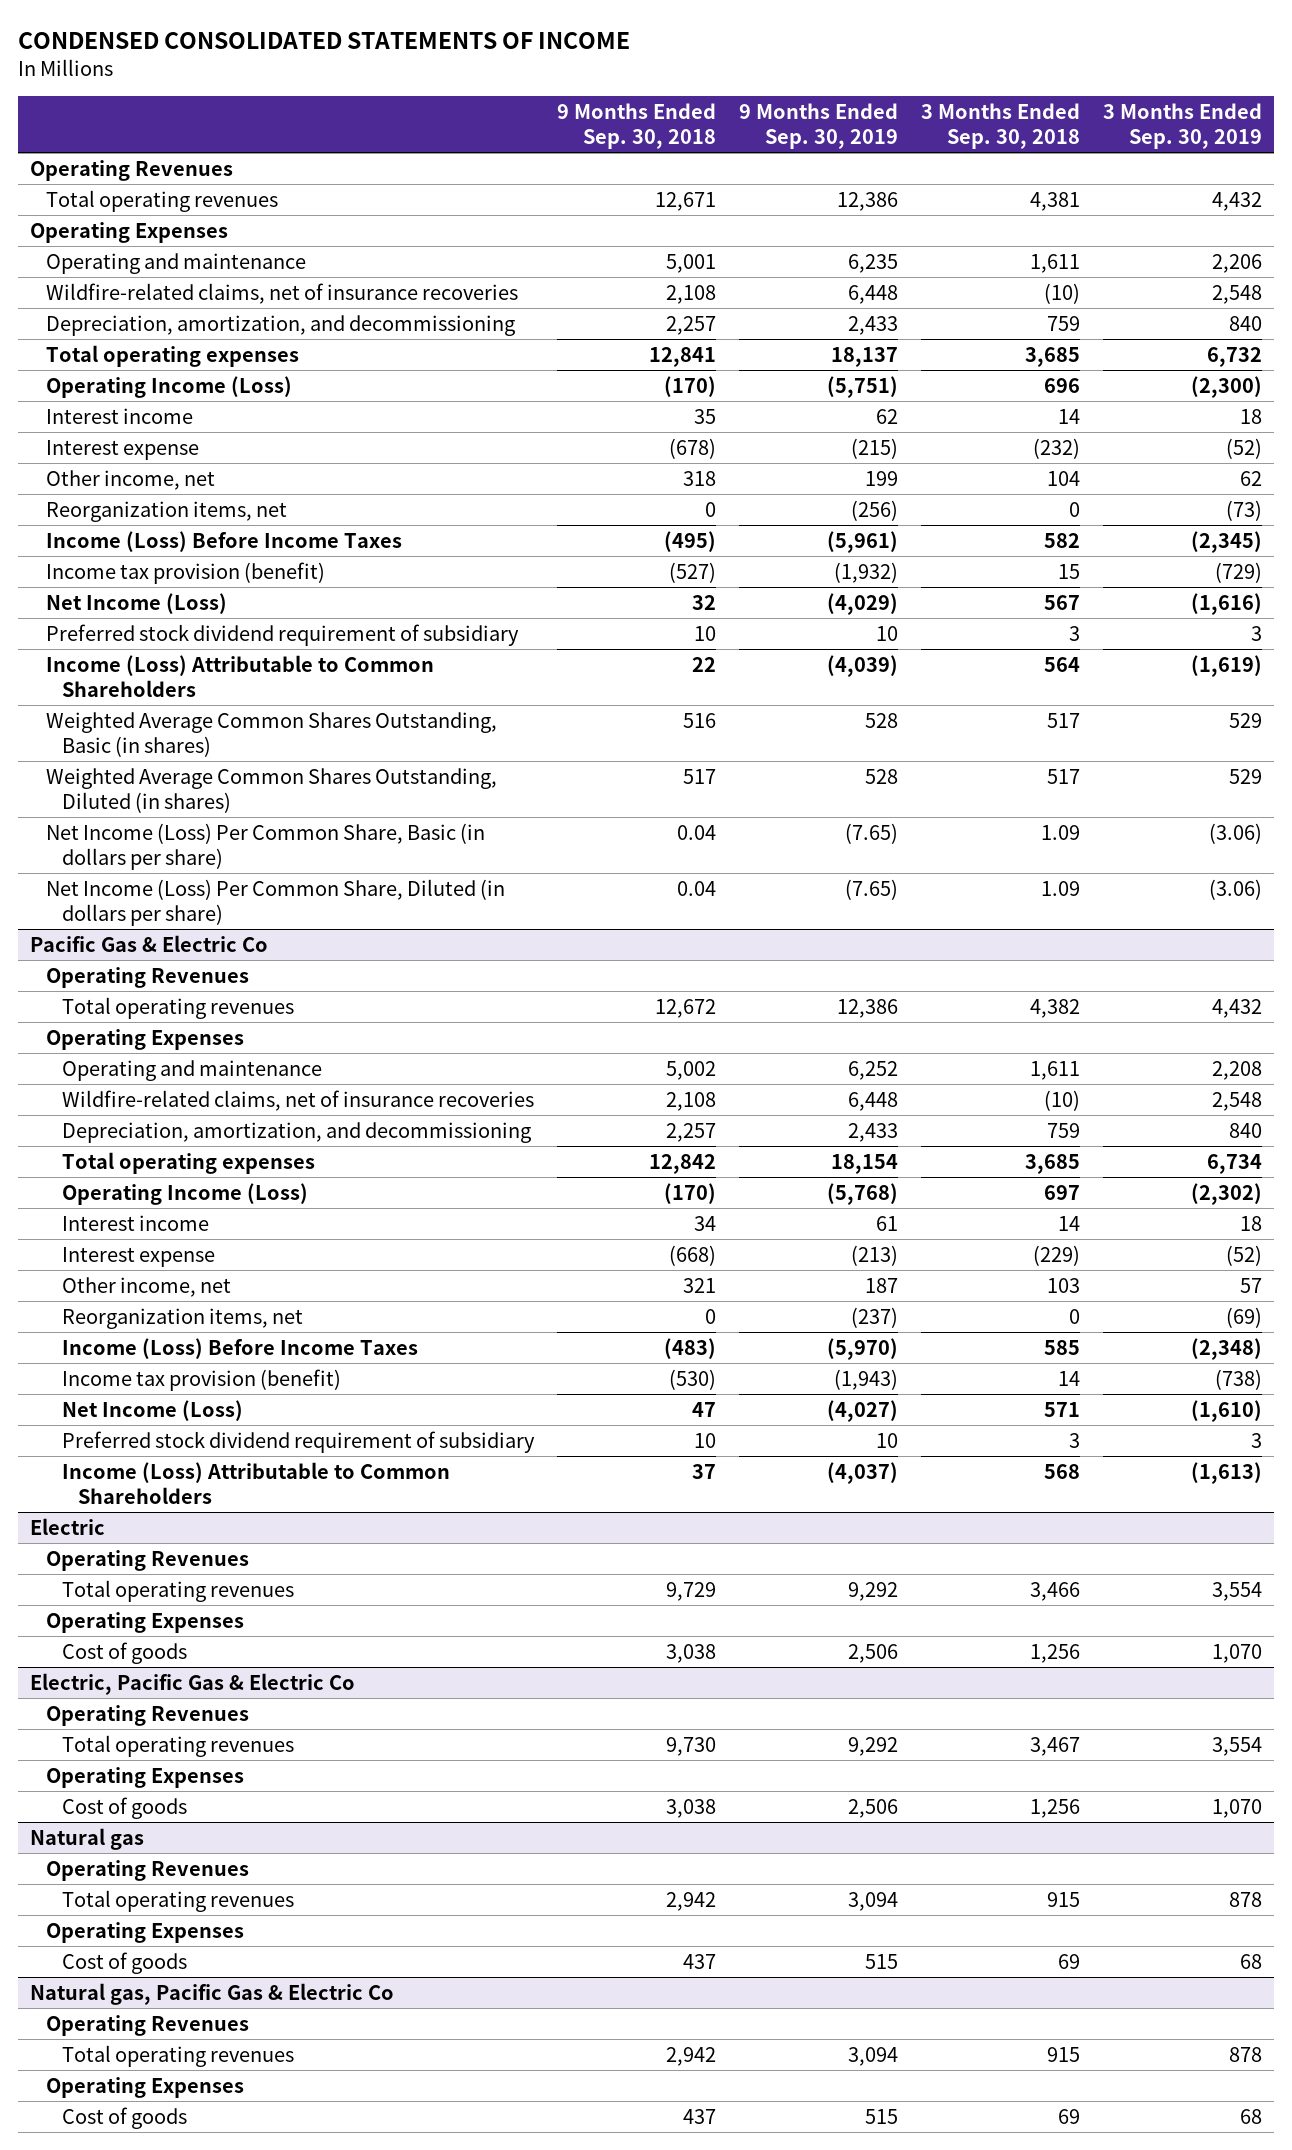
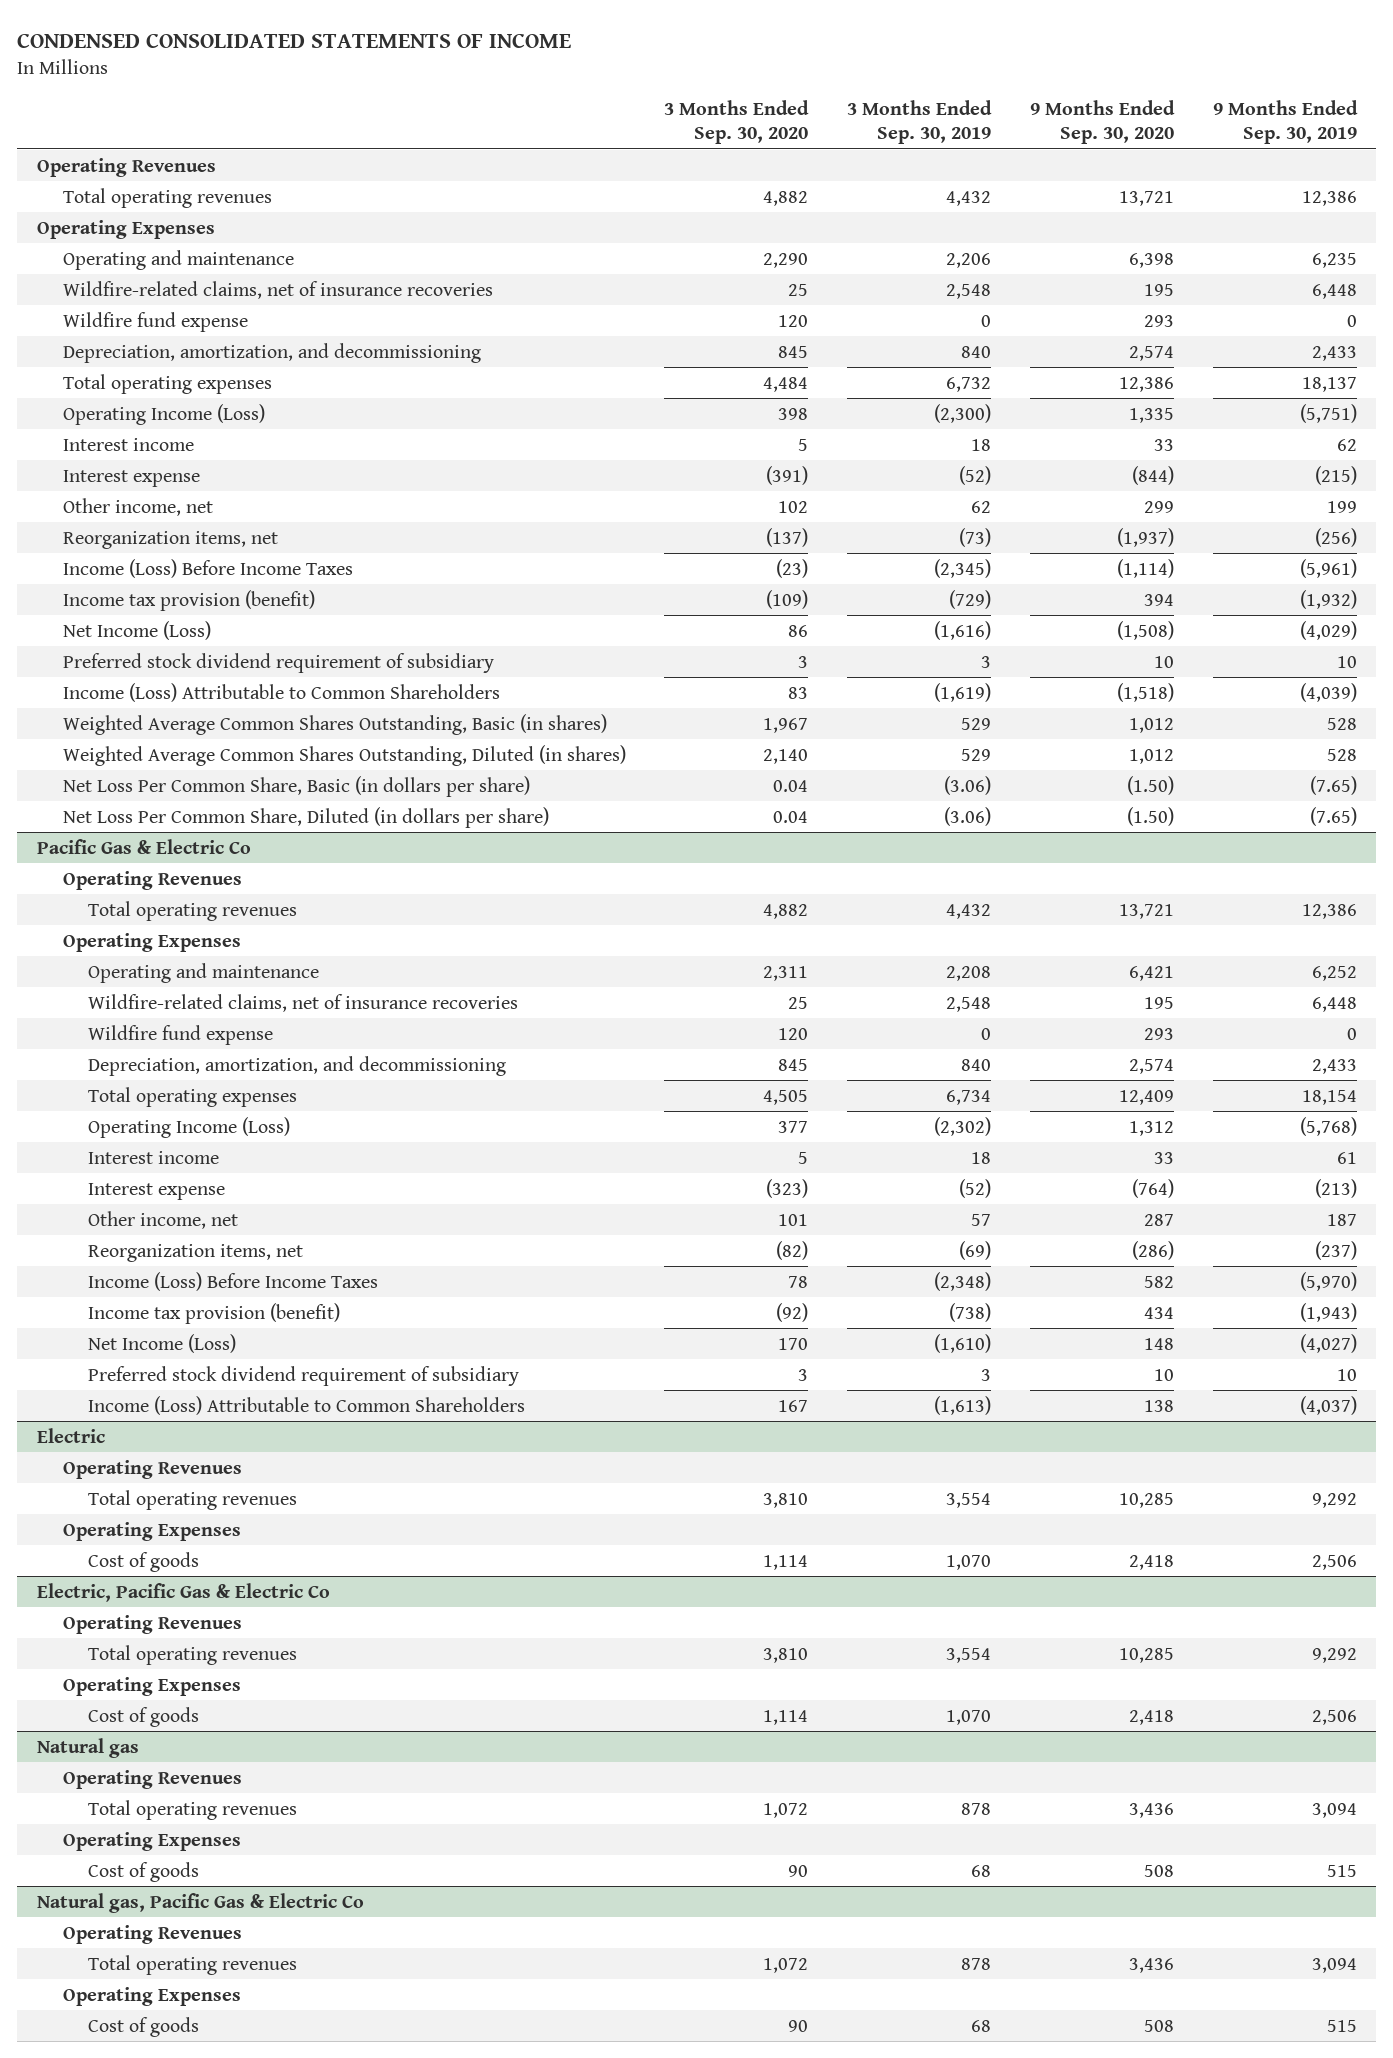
[556,103,716,150] 9 Months Ended Sep. 30, 2018 -> none
[920,103,1080,150] 3 Months Ended Sep. 30, 2018 -> none
none -> [664,100,810,145] 3 Months Ended Sep. 30, 2020
none -> [1029,100,1175,145] 9 Months Ended Sep. 30, 2020
none -> [62,311,248,332] Wildfire fund expense
[45,822,485,870] Net Income (Loss) Per Common Share, Basic (in dollars per share) -> [62,775,530,797] Net Loss Per Common Share, Basic (in dollars per share)
[45,878,505,926] Net Income (Loss) Per Common Share, Diluted (in dollars per share) -> [62,806,549,828] Net Loss Per Common Share, Diluted (in dollars per share)
none -> [88,1024,274,1045] Wildfire fund expense

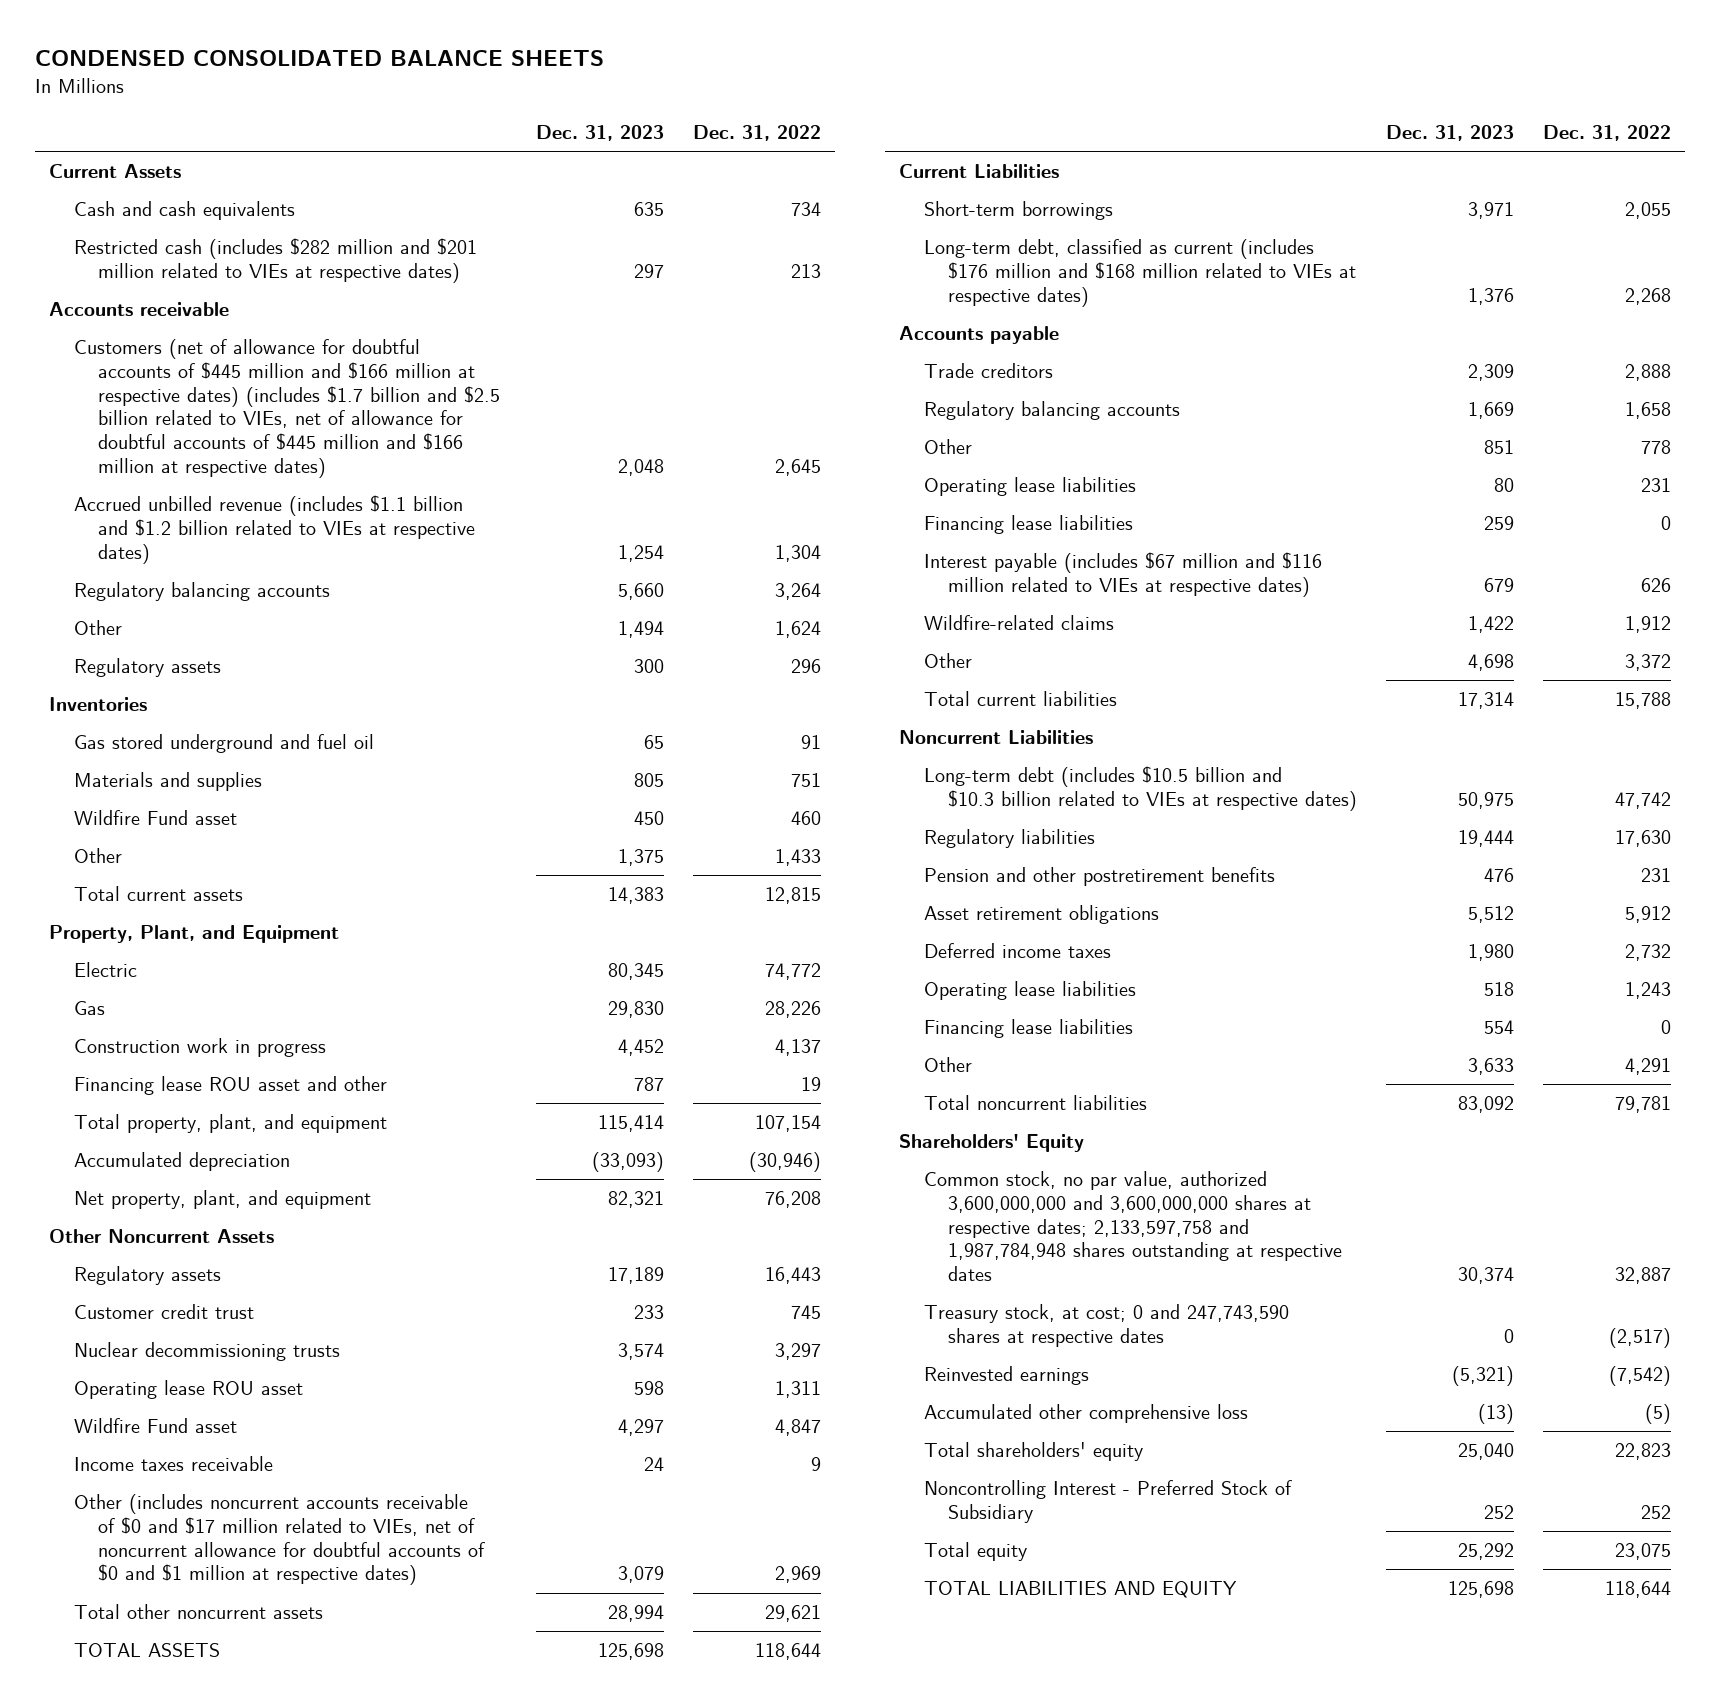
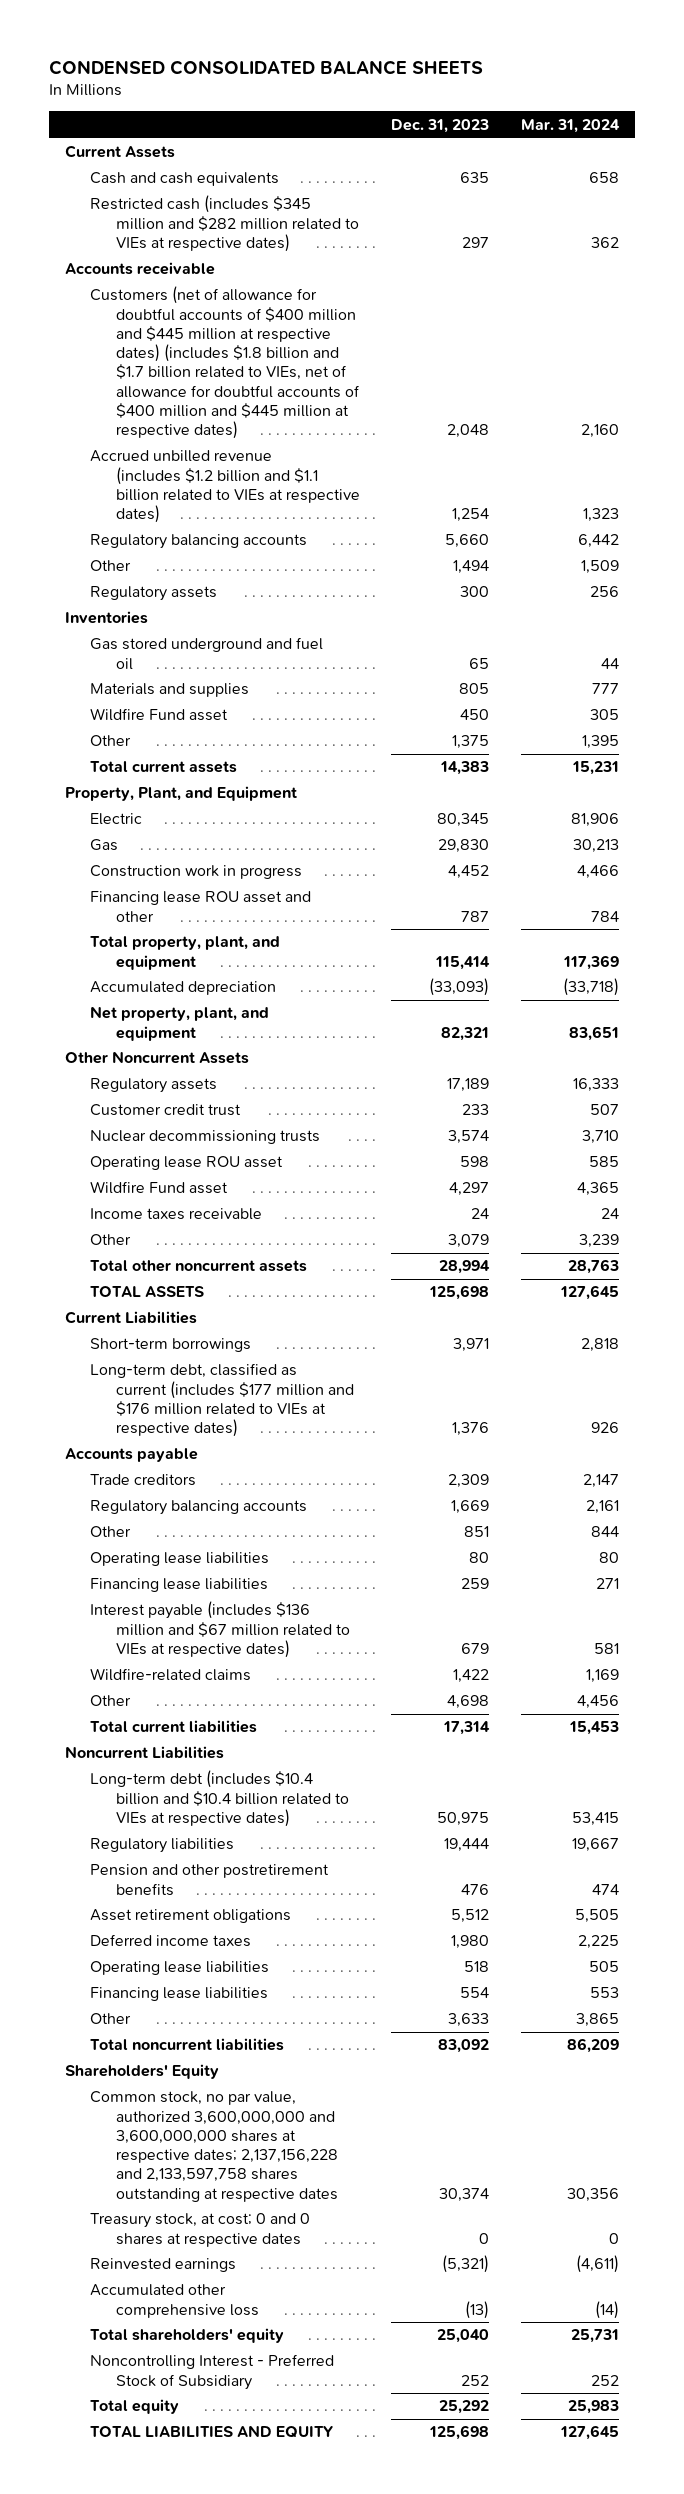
[692,125,821,142] Dec. 31, 2022 -> none
none -> [521,118,621,133] Mar. 31, 2024
[73,238,477,283] Restricted cash (includes $282 million and $201 million related to VIEs at respective dates) -> [90,195,359,252] Restricted cash (includes $345 million and $282 million related to VIEs at respective dates)
[73,339,501,478] Customers (net of allowance for doubtful accounts of $445 million and $166 million at respective dates) (includes $1.7 billion and $2.5 billion related to VIEs, net of allowance for doubtful accounts of $445 million and $166 million at respective dates) -> [90,286,360,440] Customers (net of allowance for doubtful accounts of $400 million and $445 million at respective dates) (includes $1.8 billion and $1.7 billion related to VIEs, net of allowance for doubtful accounts of $400 million and $445 million at respective dates)
[73,495,476,564] Accrued unbilled revenue (includes $1.1 billion and $1.2 billion related to VIEs at respective dates) -> [90,450,360,524] Accrued unbilled revenue (includes $1.2 billion and $1.1 billion related to VIEs at respective dates)
[73,1494,486,1586] Other (includes noncurrent accounts receivable of $0 and $17 million related to VIEs, net of noncurrent allowance for doubtful accounts of $0 and $1 million at respective dates) -> [90,1234,132,1246] Other
[923,239,1357,307] Long-term debt, classified as current (includes $176 million and $168 million related to VIEs at respective dates) -> [90,1363,354,1438] Long-term debt, classified as current (includes $177 million and $176 million related to VIEs at respective dates)
[923,552,1322,597] Interest payable (includes $67 million and $116 million related to VIEs at respective dates) -> [90,1601,350,1658] Interest payable (includes $136 million and $67 million related to VIEs at respective dates)
[923,766,1358,811] Long-term debt (includes $10.5 billion and $10.3 billion related to VIEs at respective dates) -> [90,1770,349,1827] Long-term debt (includes $10.4 billion and $10.4 billion related to VIEs at respective dates)
[923,1171,1343,1282] Common stock, no par value, authorized 3,600,000,000 and 3,600,000,000 shares at respective dates; 2,133,597,758 and 1,987,784,948 shares outstanding at respective dates -> [90,2091,338,2202] Common stock, no par value, authorized 3,600,000,000 and 3,600,000,000 shares at respective dates; 2,137,156,228 and 2,133,597,758 shares outstanding at respective dates
[923,1304,1289,1347] Treasury stock, at cost; 0 and 247,743,590 shares at respective dates -> [90,2213,311,2247] Treasury stock, at cost; 0 and 0 shares at respective dates

